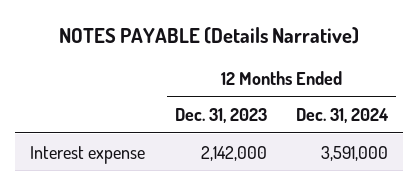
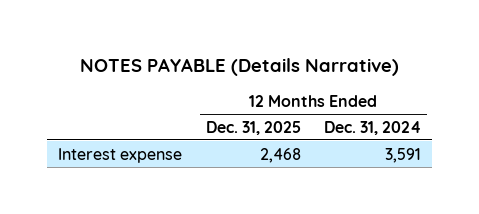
[174,108,267,124] Dec. 31, 2023 -> none
none -> [205,120,301,135] Dec. 31, 2025
[321,145,389,161] 3,591,000 -> [384,147,421,163] 3,591

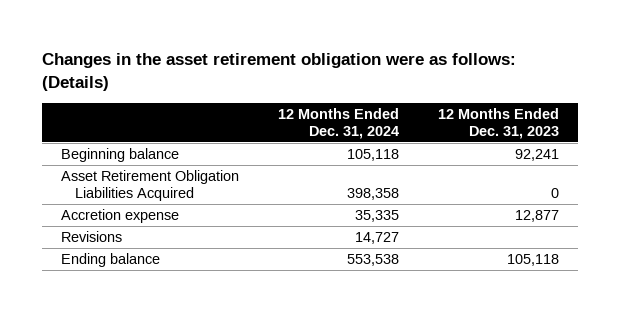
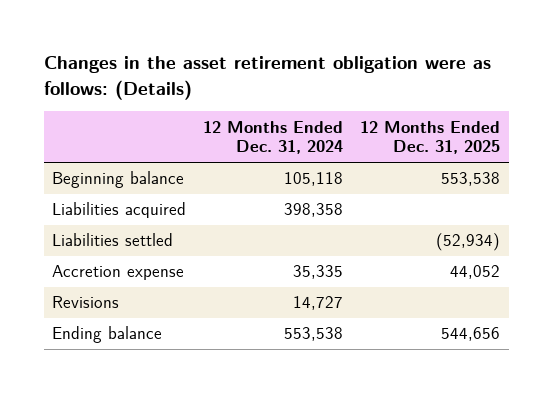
[437,107,559,139] 12 Months Ended Dec. 31, 2023 -> none
none -> [360,120,501,155] 12 Months Ended Dec. 31, 2025
[61,170,240,202] Asset Retirement Obligation Liabilities Acquired -> [52,202,187,219] Liabilities acquired
none -> [52,233,174,247] Liabilities settled

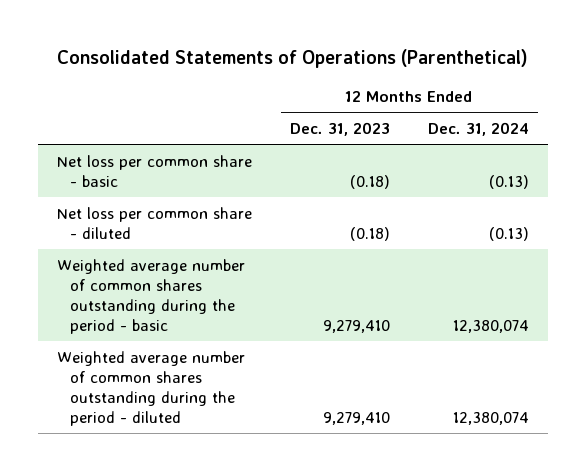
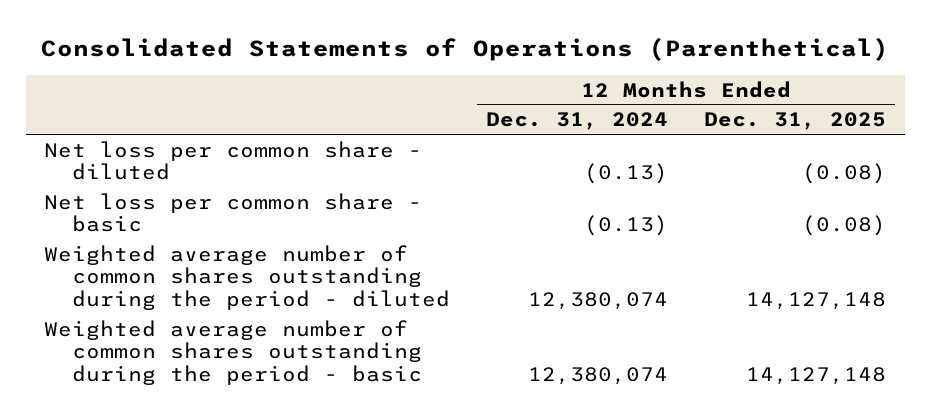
[289,121,390,136] Dec. 31, 2023 -> none
none -> [704,112,887,131] Dec. 31, 2025
[57,154,253,187] Net loss per common share - basic -> [44,192,423,233] Net loss per common share - basic
[57,258,246,334] Weighted average number of common shares outstanding during the period - basic -> [44,319,422,386] Weighted average number of common shares outstanding during the period - basic

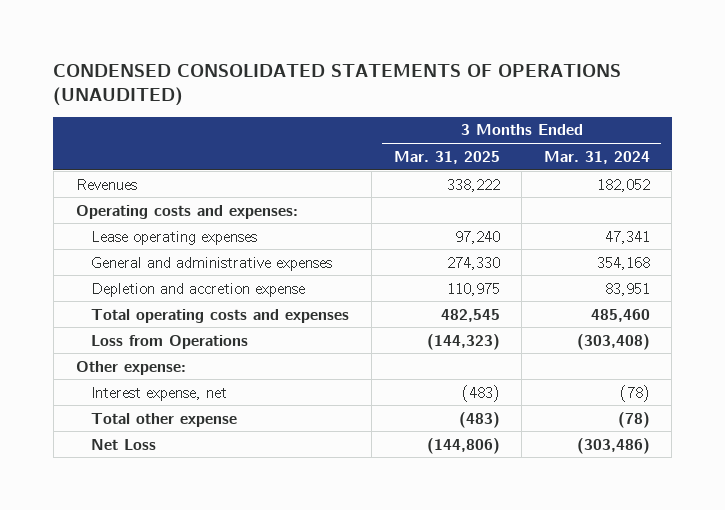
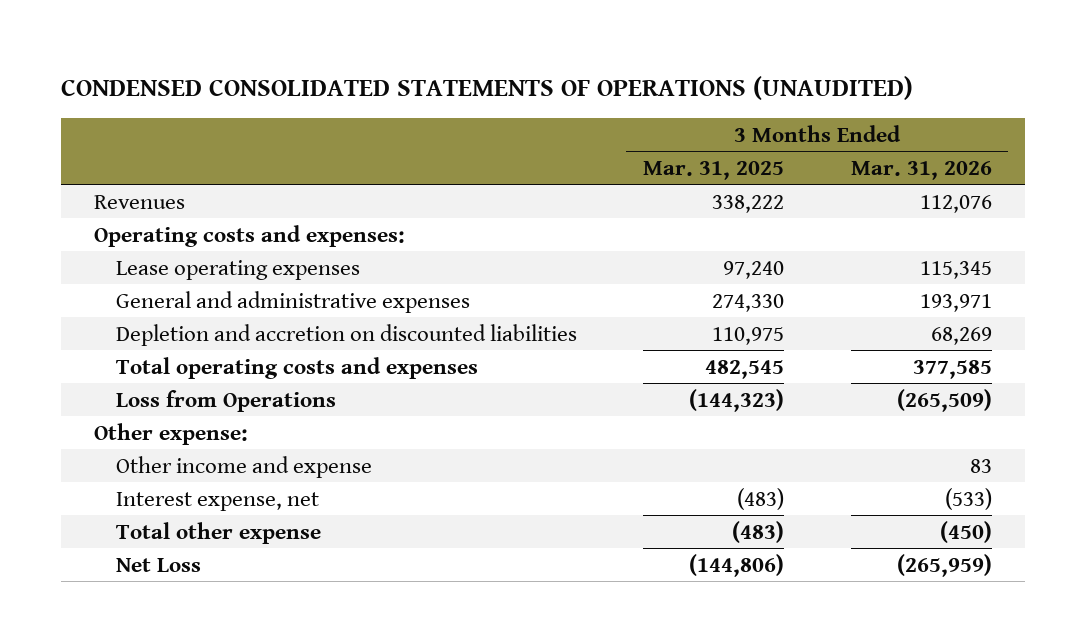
[543,150,650,164] Mar. 31, 2024 -> none
none -> [850,160,992,180] Mar. 31, 2026
[91,282,306,297] Depletion and accretion expense -> [115,323,577,346] Depletion and accretion on discounted liabilities
none -> [115,455,372,478] Other income and expense

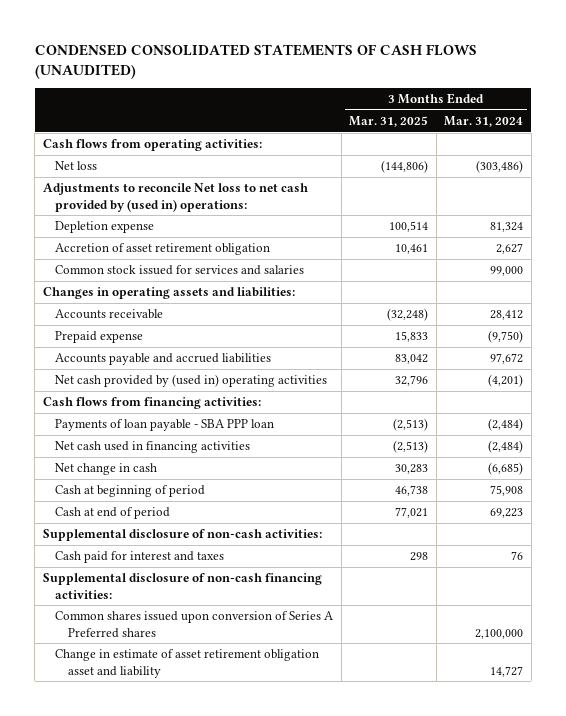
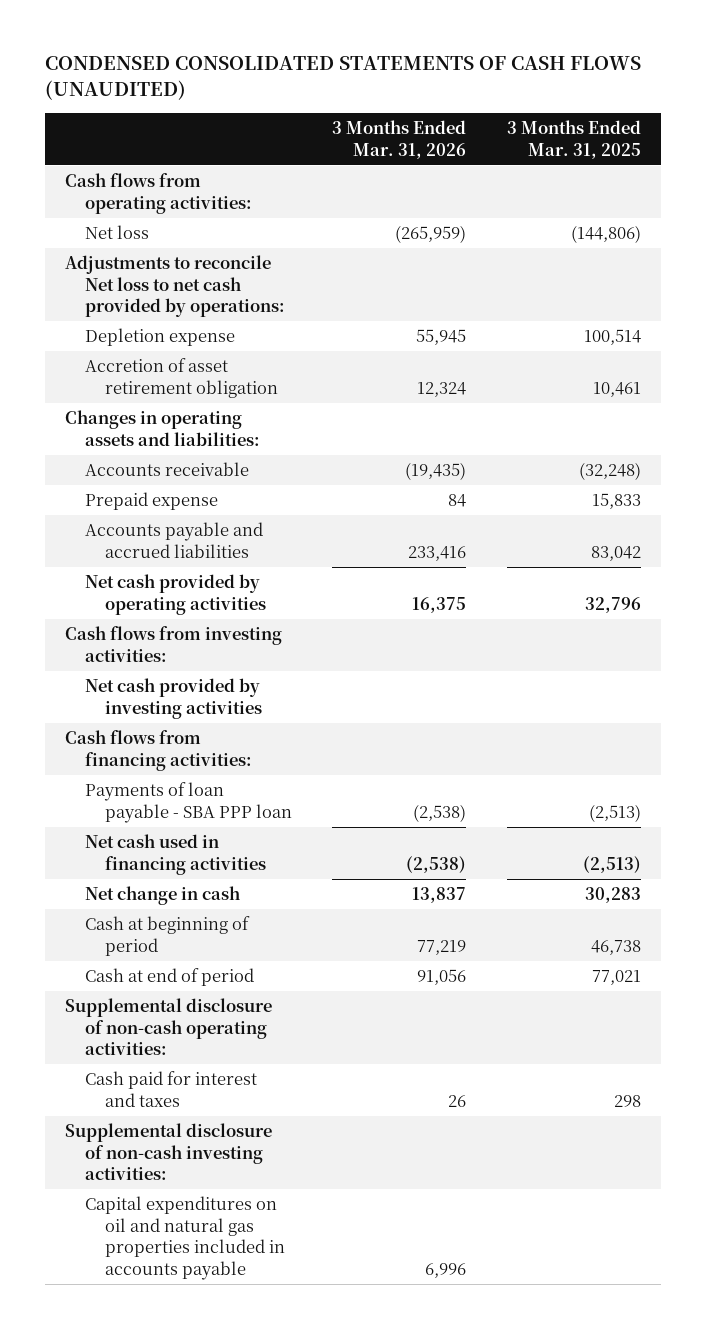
[444,116,524,128] Mar. 31, 2024 -> none
none -> [332,119,467,159] 3 Months Ended Mar. 31, 2026
[42,183,308,212] Adjustments to reconcile Net loss to net cash provided by (used in) operations: -> [64,255,285,318] Adjustments to reconcile Net loss to net cash provided by operations:
[55,265,305,276] Common stock issued for services and salaries -> none
[55,374,328,388] Net cash provided by (used in) operating activities -> [84,574,266,615] Net cash provided by operating activities
none -> [64,626,282,662] Cash flows from investing activities:
none -> [84,678,262,719] Net cash provided by investing activities
[42,529,322,542] Supplemental disclosure of non-cash activities: -> [64,998,272,1056] Supplemental disclosure of non-cash operating activities:
[55,611,334,638] Common shares issued upon conversion of Series A Preferred shares -> none
[55,649,320,678] Change in estimate of asset retirement obligation asset and liability -> none
[42,573,322,599] Supplemental disclosure of non-cash financing activities: -> [64,1123,272,1181] Supplemental disclosure of non-cash investing activities:
none -> [84,1196,285,1280] Capital expenditures on oil and natural gas properties included in accounts payable

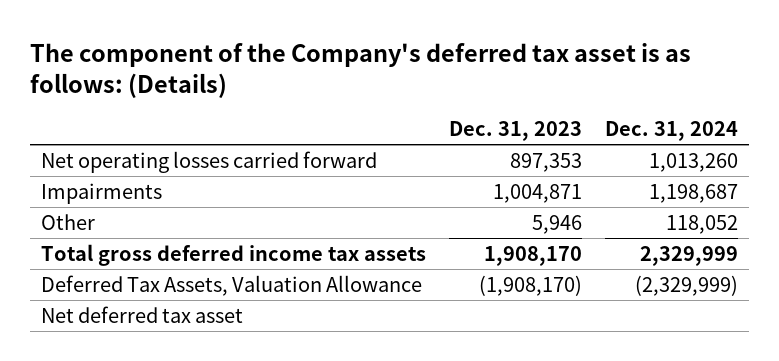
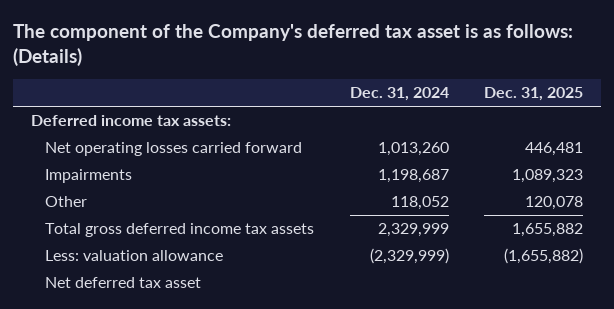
[448,121,582,142] Dec. 31, 2023 -> none
none -> [483,87,583,102] Dec. 31, 2025
none -> [31,115,232,127] Deferred income tax assets:
[41,274,423,296] Deferred Tax Assets, Valuation Allowance -> [45,250,224,262] Less: valuation allowance

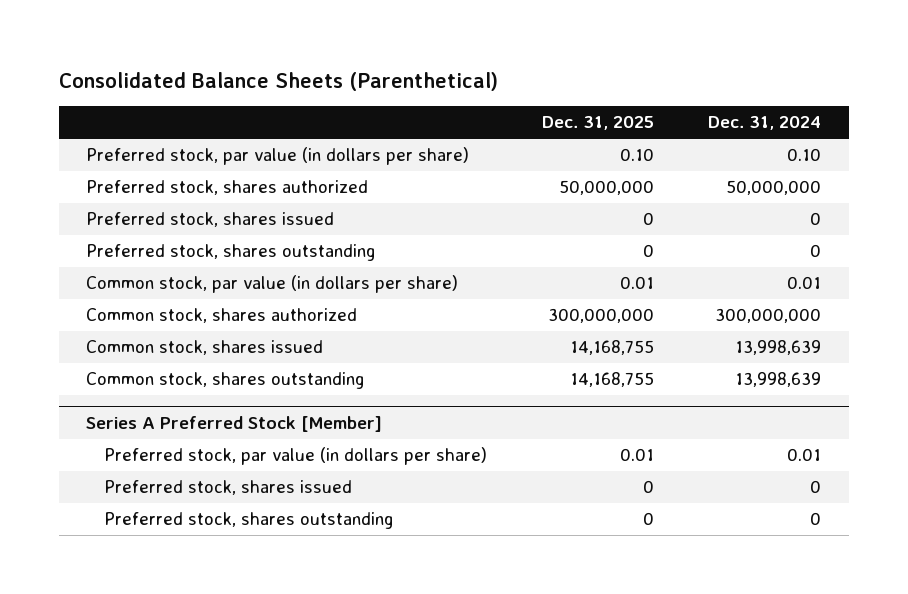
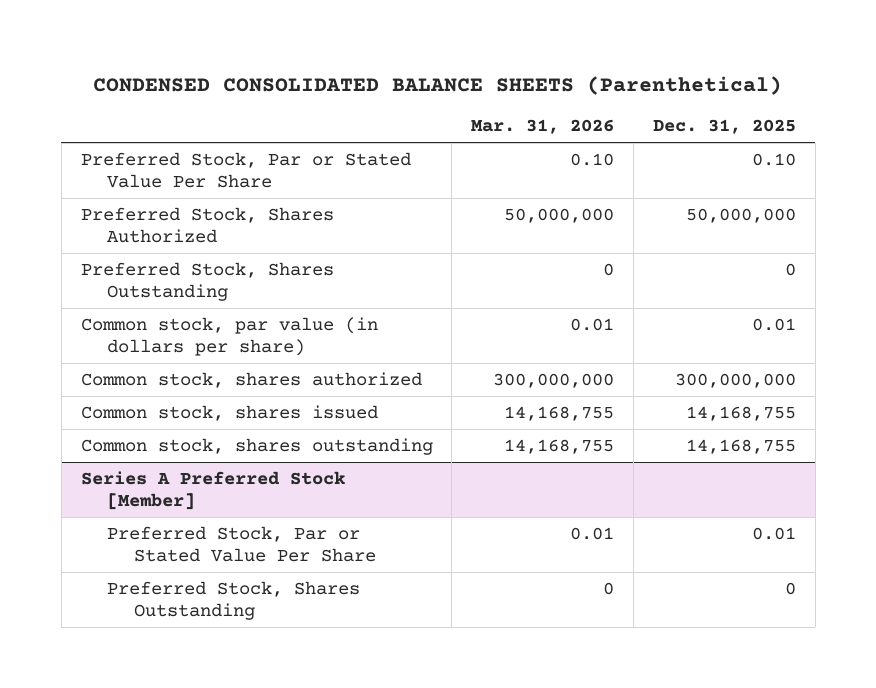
[58,71,498,91] Consolidated Balance Sheets (Parenthetical) -> [93,75,783,95] CONDENSED CONSOLIDATED BALANCE SHEETS (Parenthetical)
[708,116,822,131] Dec. 31, 2024 -> none
none -> [471,119,615,135] Mar. 31, 2026
[86,212,335,228] Preferred stock, shares issued -> none
[86,147,470,166] Preferred stock, par value (in dollars per share) -> [80,151,411,188] Preferred Stock, Par or Stated Value Per Share
[86,180,369,196] Preferred stock, shares authorized -> [80,206,334,243] Preferred Stock, Shares Authorized
[86,244,376,262] Preferred stock, shares outstanding -> [80,261,334,301] Preferred Stock, Shares Outstanding
[103,480,352,496] Preferred stock, shares issued -> none
[103,447,487,466] Preferred stock, par value (in dollars per share) -> [107,525,377,562] Preferred Stock, Par or Stated Value Per Share
[103,512,393,530] Preferred stock, shares outstanding -> [107,580,361,620] Preferred Stock, Shares Outstanding

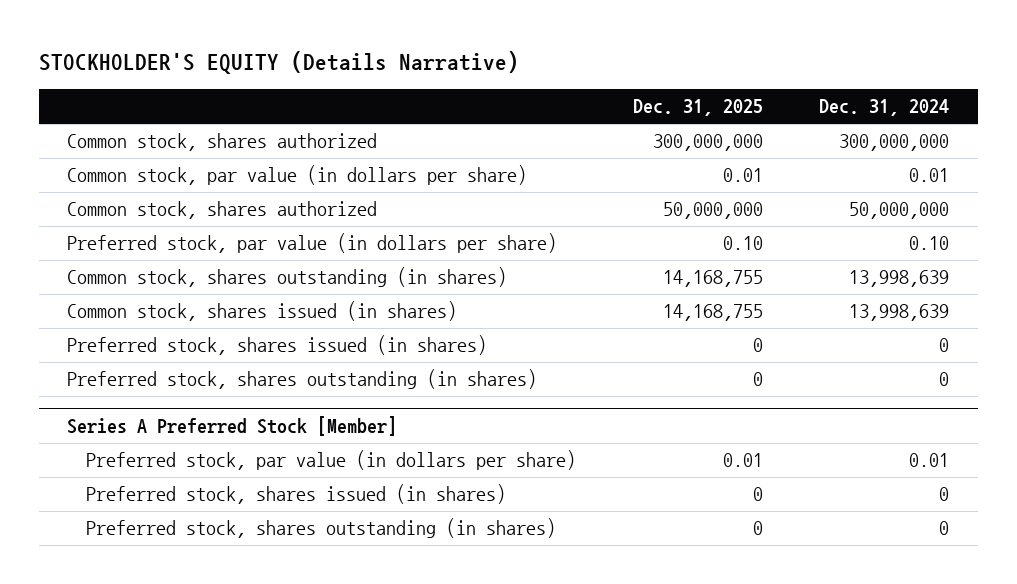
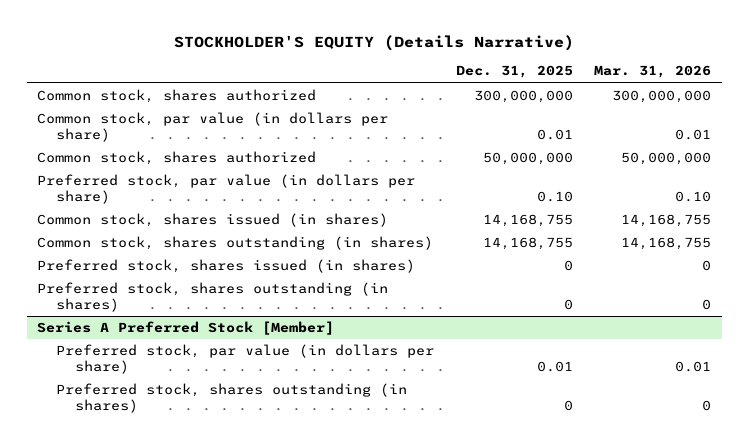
[819,99,950,117] Dec. 31, 2024 -> none
none -> [594,65,712,79] Mar. 31, 2026
[67,267,508,288] Common stock, shares outstanding (in shares) -> [37,236,434,251] Common stock, shares outstanding (in shares)
[85,484,506,505] Preferred stock, shares issued (in shares) -> none

